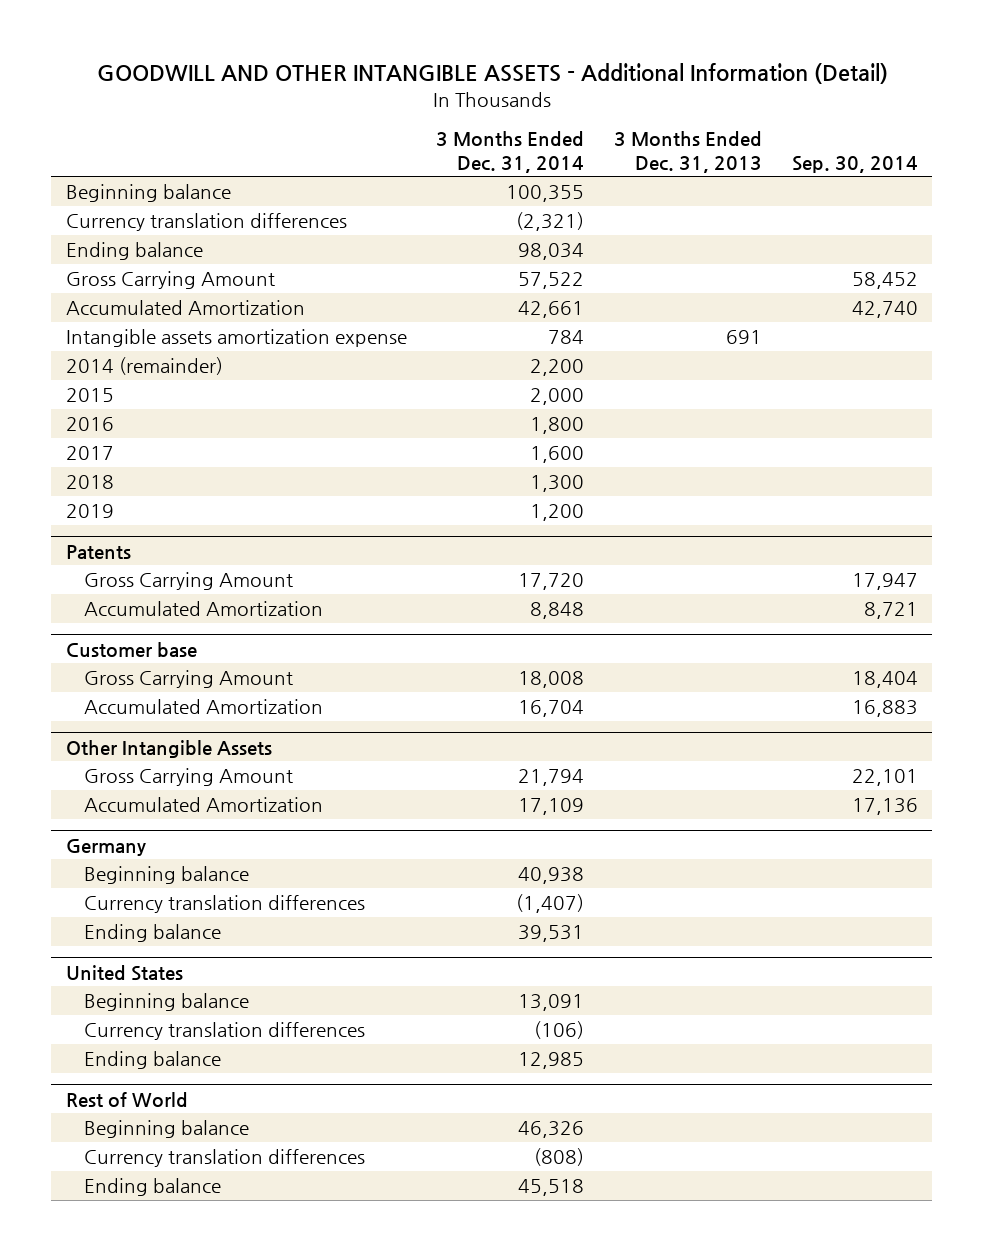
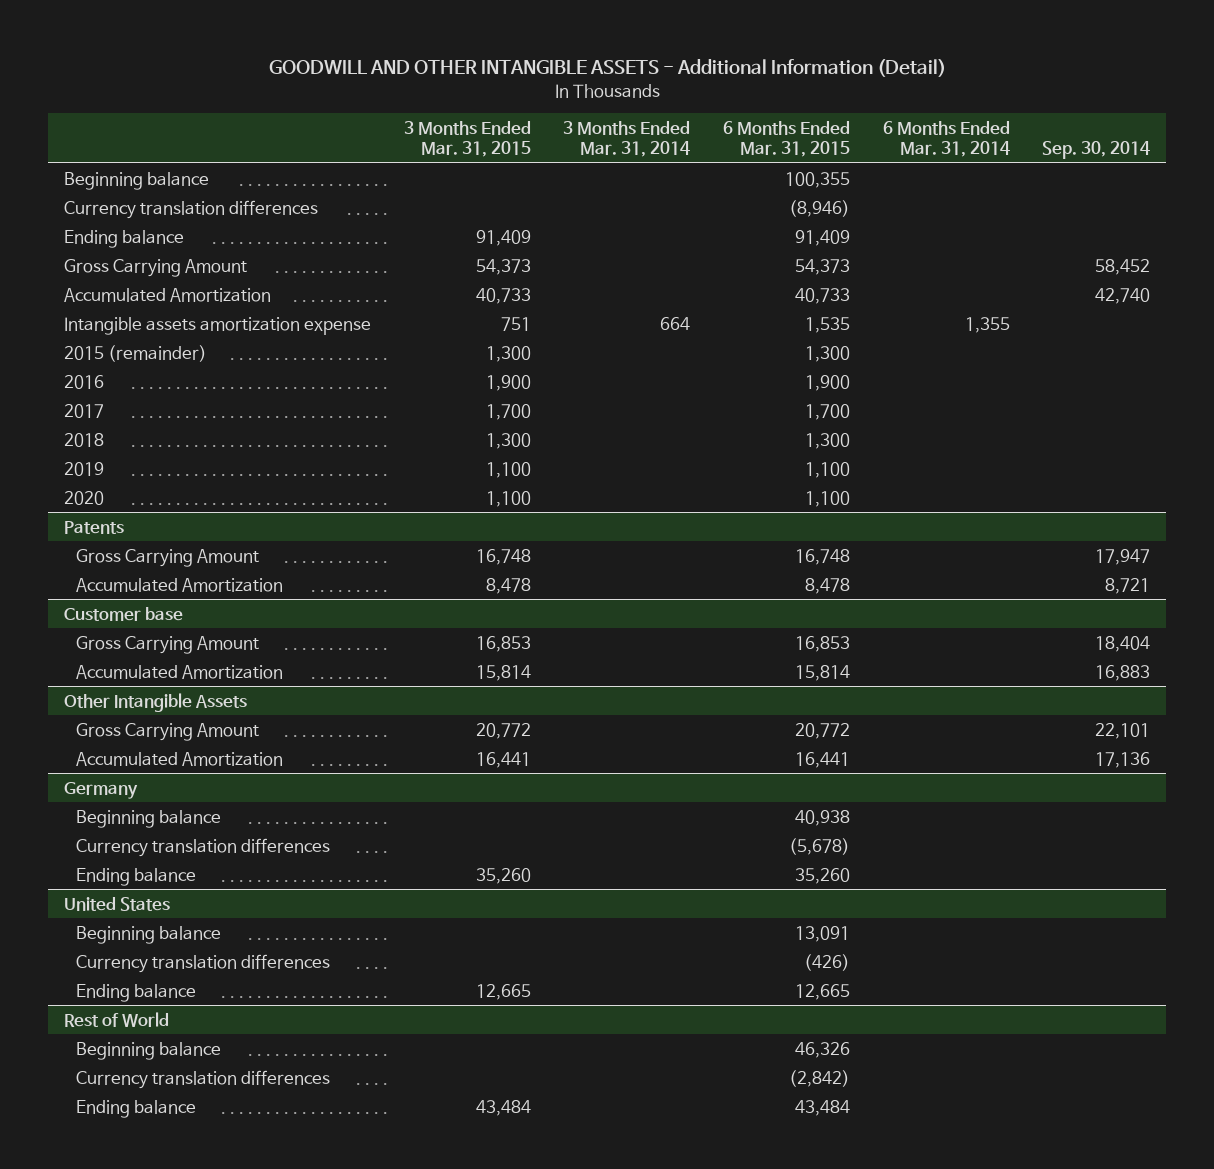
[436,131,585,173] 3 Months Ended Dec. 31, 2014 -> none
[614,131,763,173] 3 Months Ended Dec. 31, 2013 -> none
none -> [403,120,531,158] 3 Months Ended Mar. 31, 2015
none -> [563,120,691,158] 3 Months Ended Mar. 31, 2014
none -> [722,120,850,158] 6 Months Ended Mar. 31, 2015
none -> [882,120,1010,158] 6 Months Ended Mar. 31, 2014
[65,387,114,402] 2015 -> none
[65,356,223,375] 2014 (remainder) -> [64,344,208,362] 2015 (remainder)
none -> [64,490,105,505] 2020

